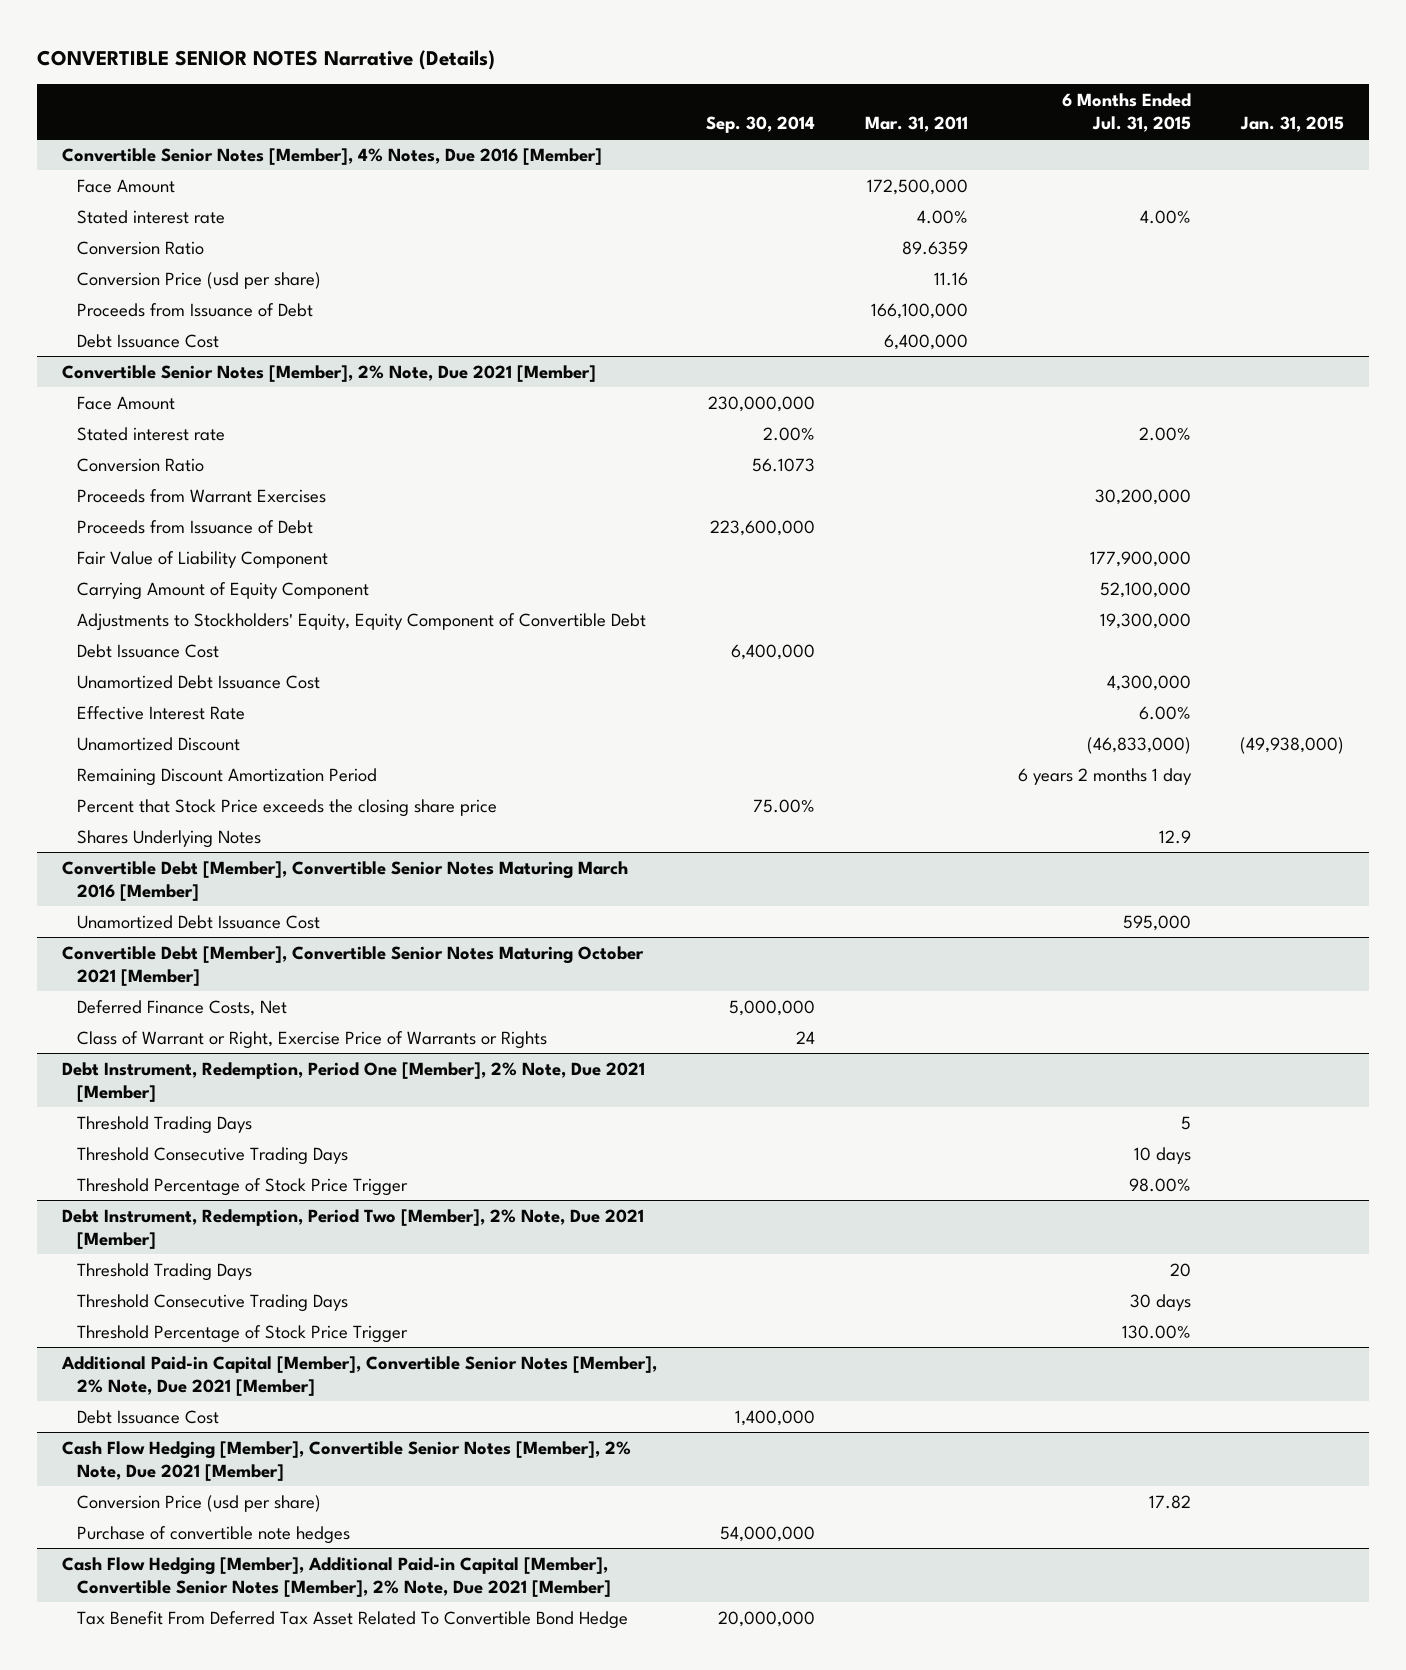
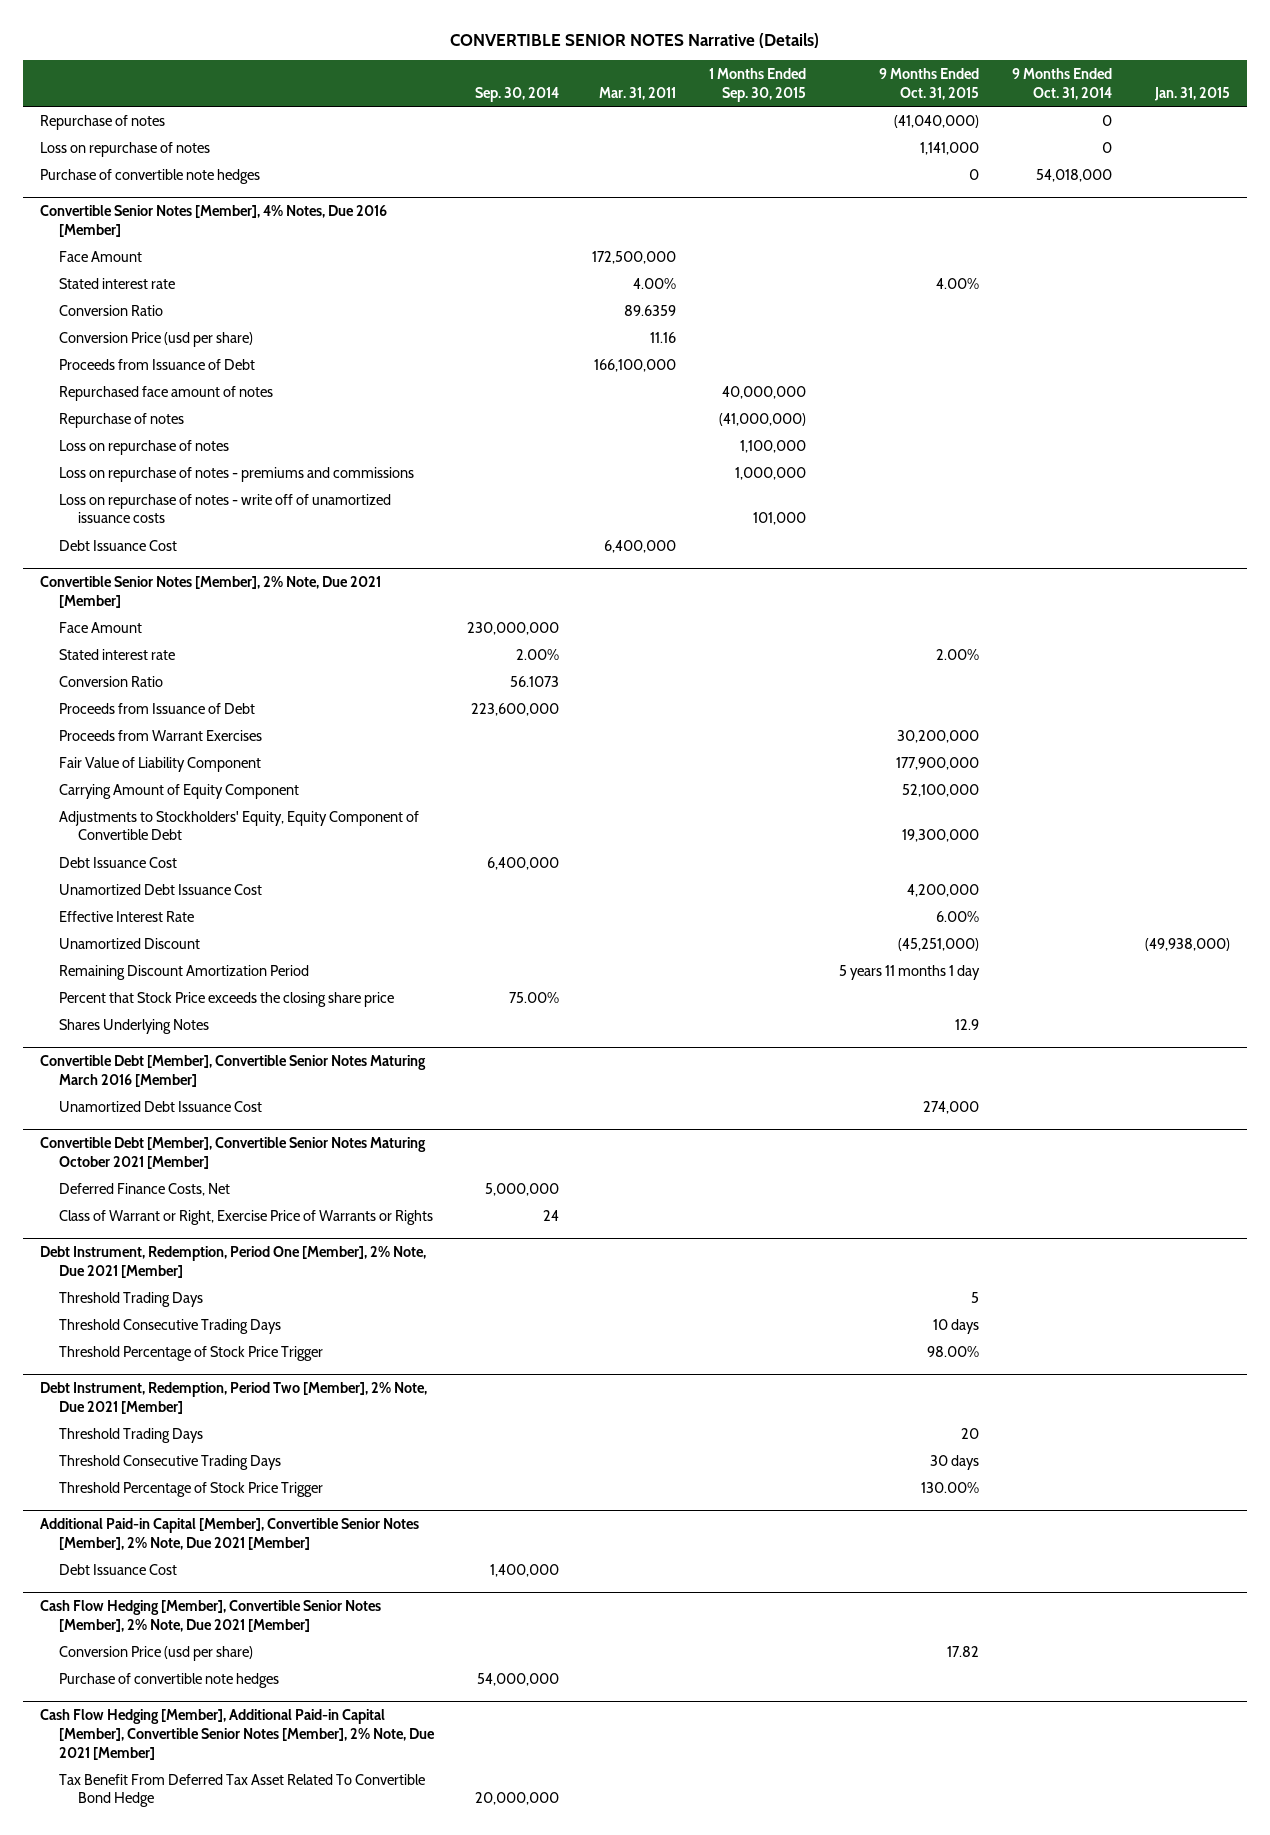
[1061,92,1191,132] 6 Months Ended Jul. 31, 2015 -> none
none -> [709,67,807,102] 1 Months Ended Sep. 30, 2015
none -> [879,67,980,100] 9 Months Ended Oct. 31, 2015
none -> [1012,67,1113,100] 9 Months Ended Oct. 31, 2014
none -> [39,114,165,130] Repurchase of notes
none -> [39,141,210,157] Loss on repurchase of notes
none -> [39,168,260,184] Purchase of convertible note hedges
none -> [58,385,273,401] Repurchased face amount of notes
none -> [58,412,184,428] Repurchase of notes
none -> [58,439,229,455] Loss on repurchase of notes
none -> [58,466,414,482] Loss on repurchase of notes - premiums and commissions
none -> [58,493,391,524] Loss on repurchase of notes - write off of unamortized issuance costs
[77,488,327,503] Proceeds from Warrant Exercises -> [58,729,262,741] Proceeds from Warrant Exercises

